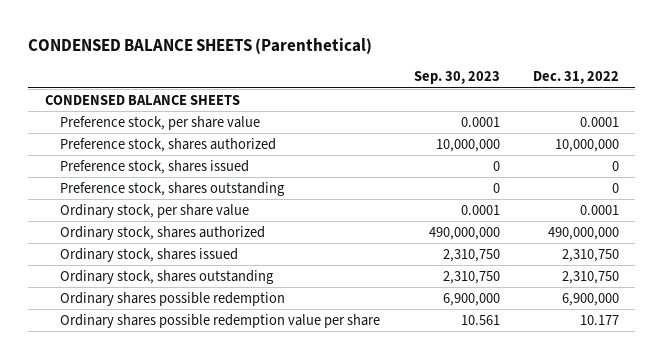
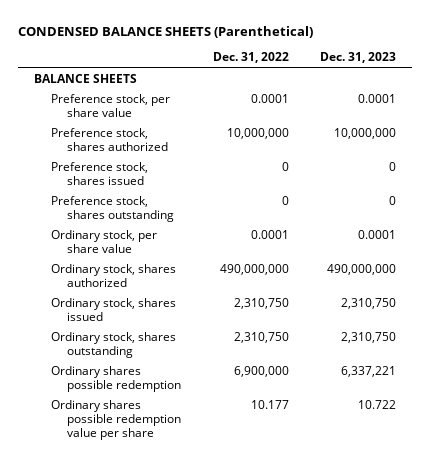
[413,71,500,85] Sep. 30, 2023 -> none
none -> [320,52,397,64] Dec. 31, 2023
[44,95,240,106] CONDENSED BALANCE SHEETS -> [34,74,138,84] BALANCE SHEETS

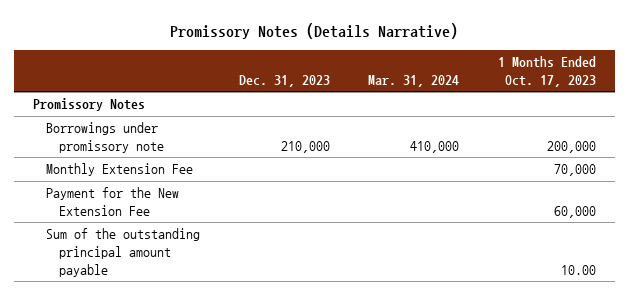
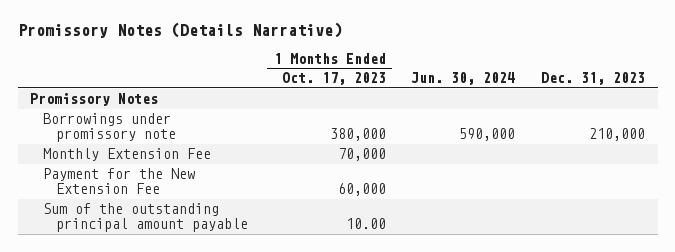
[368,75,460,88] Mar. 31, 2024 -> none
none -> [411,72,516,86] Jun. 30, 2024
[546,141,596,154] 200,000 -> [329,128,386,142] 380,000

